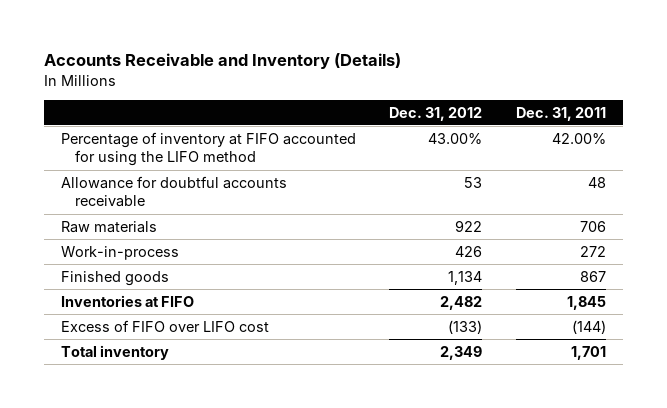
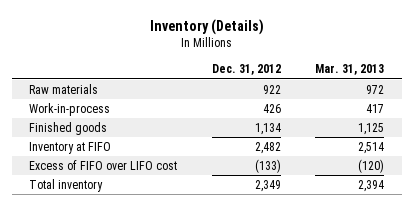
[44,53,402,70] Accounts Receivable and Inventory (Details) -> [149,18,264,35] Inventory (Details)
[515,106,606,121] Dec. 31, 2011 -> none
none -> [315,64,385,76] Mar. 31, 2013
[60,131,356,167] Percentage of inventory at FIFO accounted for using the LIFO method -> none
[60,175,287,208] Allowance for doubtful accounts receivable -> none
[60,294,194,307] Inventories at FIFO -> [29,142,112,155] Inventory at FIFO

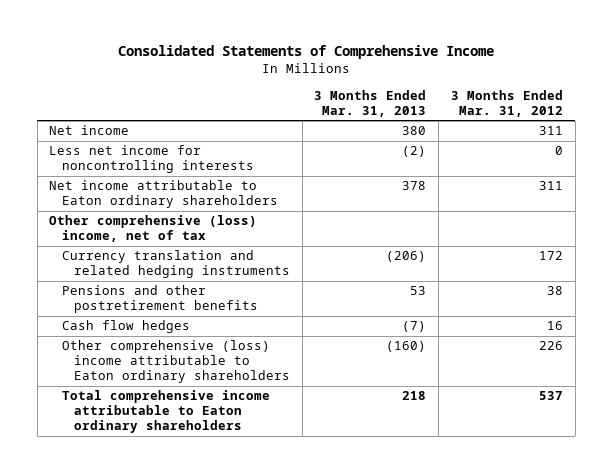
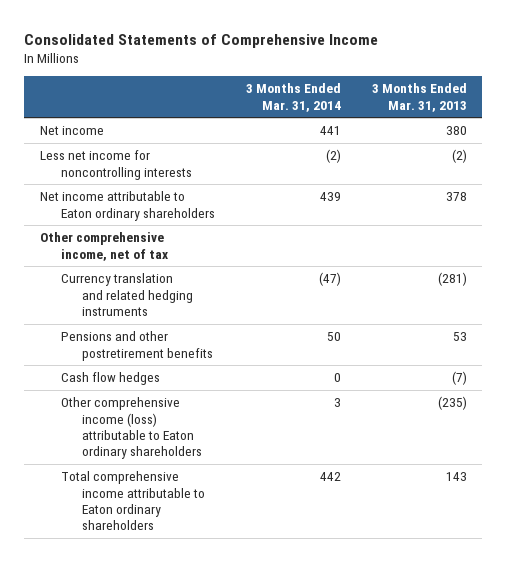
[450,89,563,117] 3 Months Ended Mar. 31, 2012 -> none
none -> [245,83,341,112] 3 Months Ended Mar. 31, 2014
[49,215,258,243] Other comprehensive (loss) income, net of tax -> [39,232,168,261] Other comprehensive income, net of tax
[386,251,427,263] (206) -> [437,272,467,287] (281)
[61,340,290,383] Other comprehensive (loss) income attributable to Eaton ordinary shareholders -> [60,397,203,460] Other comprehensive income (loss) attributable to Eaton ordinary shareholders
[386,341,427,353] (160) -> [437,396,467,411] (235)
[402,391,427,401] 218 -> [445,472,467,482] 143

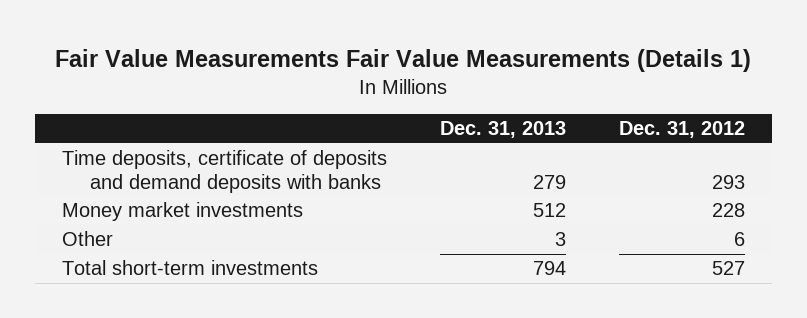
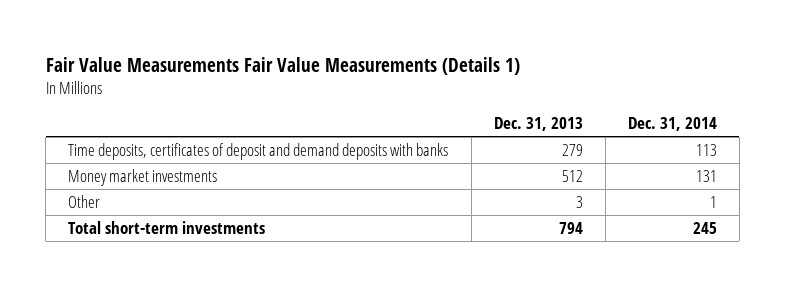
[619,121,746,139] Dec. 31, 2012 -> none
none -> [627,117,717,132] Dec. 31, 2014
[61,150,387,193] Time deposits, certificate of deposits and demand deposits with banks -> [68,142,449,160] Time deposits, certificates of deposit and demand deposits with banks

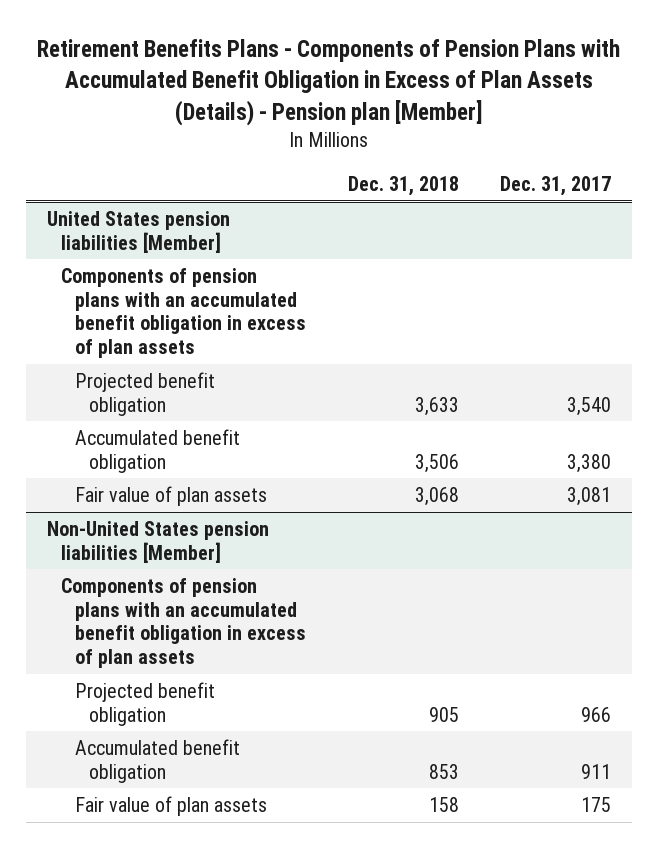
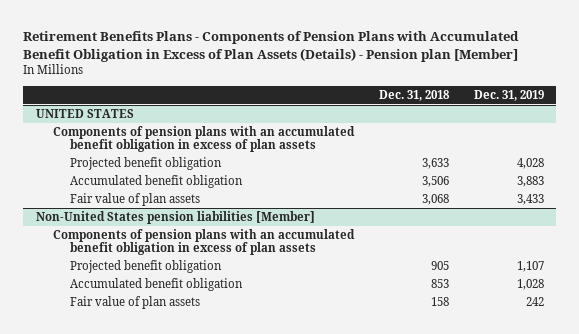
[500,175,612,196] Dec. 31, 2017 -> none
none -> [473,89,544,101] Dec. 31, 2019
[46,211,230,253] United States pension liabilities [Member] -> [35,108,134,118] UNITED STATES

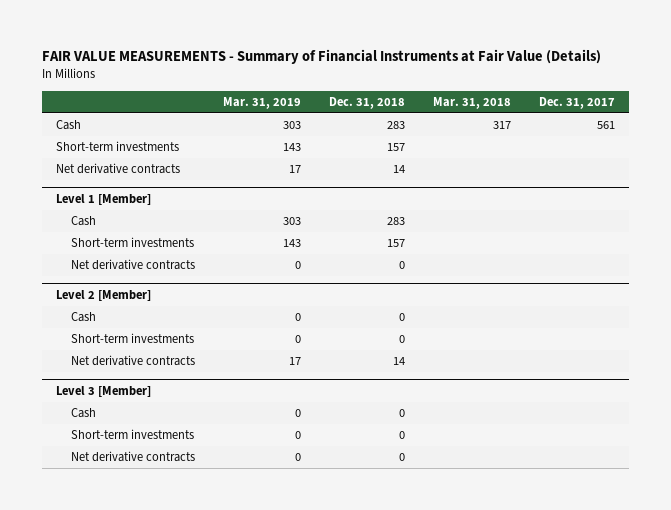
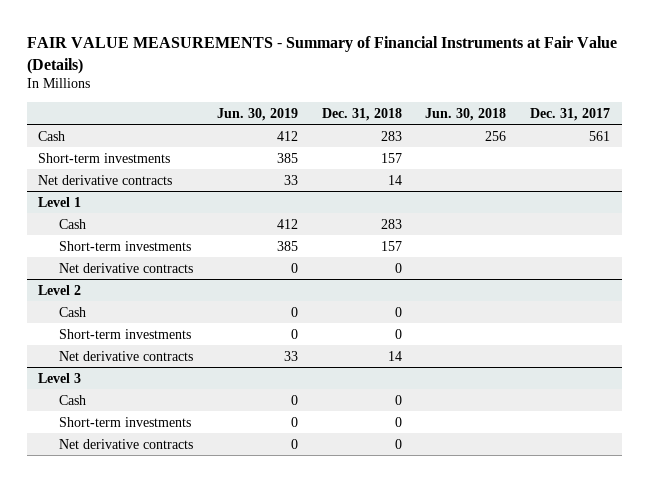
[222,96,301,109] Mar. 31, 2019 -> none
[432,96,511,109] Mar. 31, 2018 -> none
none -> [217,107,299,121] Jun. 30, 2019
none -> [425,107,507,121] Jun. 30, 2018
[55,194,151,206] Level 1 [Member] -> [38,196,82,207] Level 1
[55,290,151,302] Level 2 [Member] -> [38,284,82,295] Level 2
[55,386,151,398] Level 3 [Member] -> [38,372,82,383] Level 3

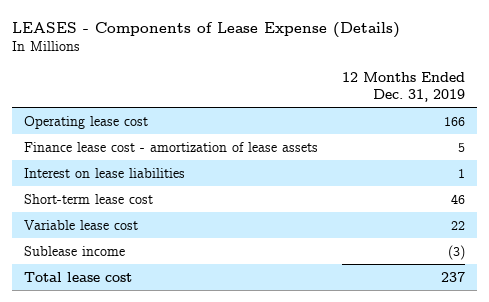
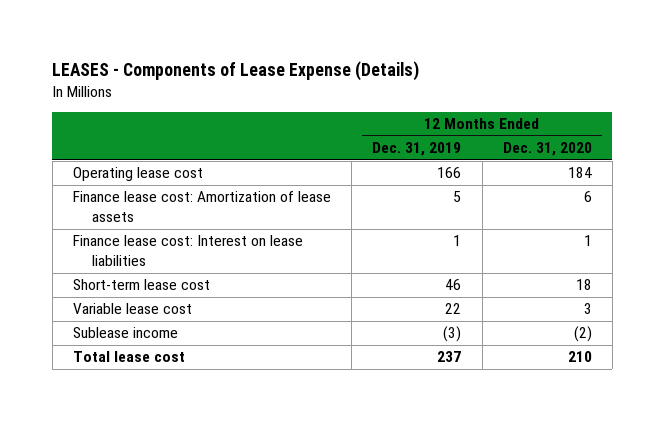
none -> [502,142,592,157] Dec. 31, 2020
[24,141,319,152] Finance lease cost - amortization of lease assets -> [73,191,332,223] Finance lease cost: Amortization of lease assets
[24,167,186,178] Interest on lease liabilities -> [73,235,304,267] Finance lease cost: Interest on lease liabilities

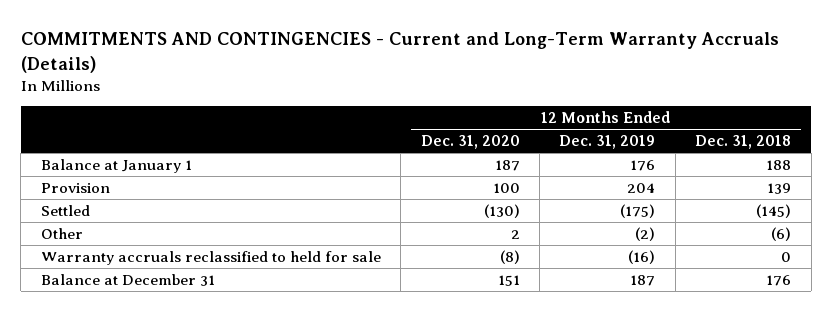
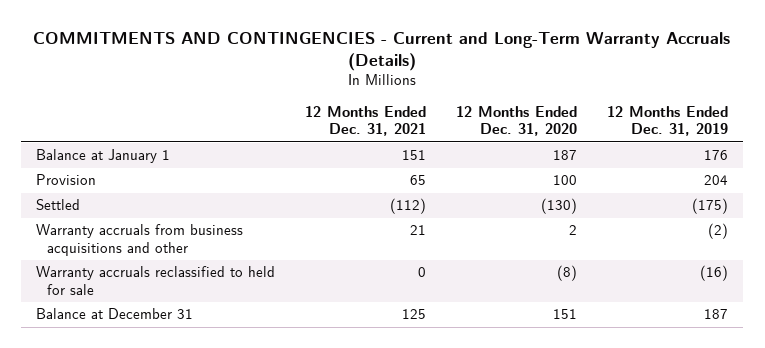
[695,135,792,150] Dec. 31, 2018 -> none
none -> [305,105,427,137] 12 Months Ended Dec. 31, 2021
[40,227,83,239] Other -> [36,224,244,256] Warranty accruals from business acquisitions and other

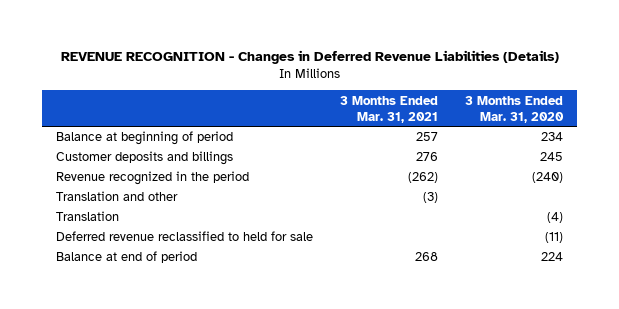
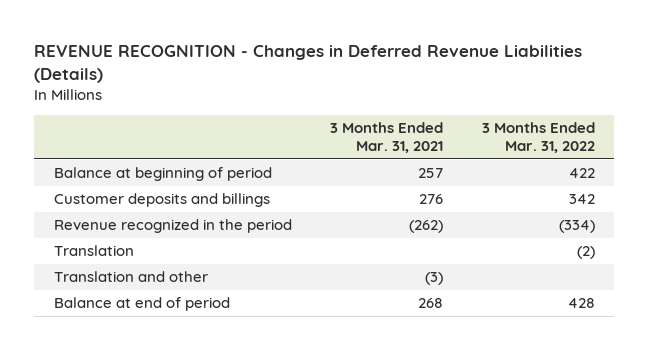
[465,95,565,123] 3 Months Ended Mar. 31, 2020 -> none
none -> [481,122,595,153] 3 Months Ended Mar. 31, 2022
[55,231,313,242] Deferred revenue reclassified to held for sale -> none
[55,191,178,202] Translation and other -> [53,271,208,283] Translation and other

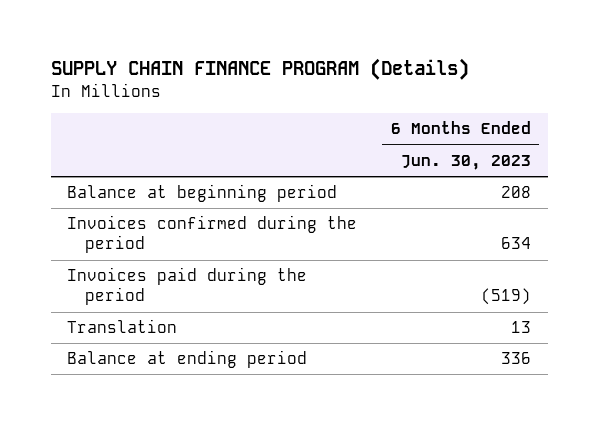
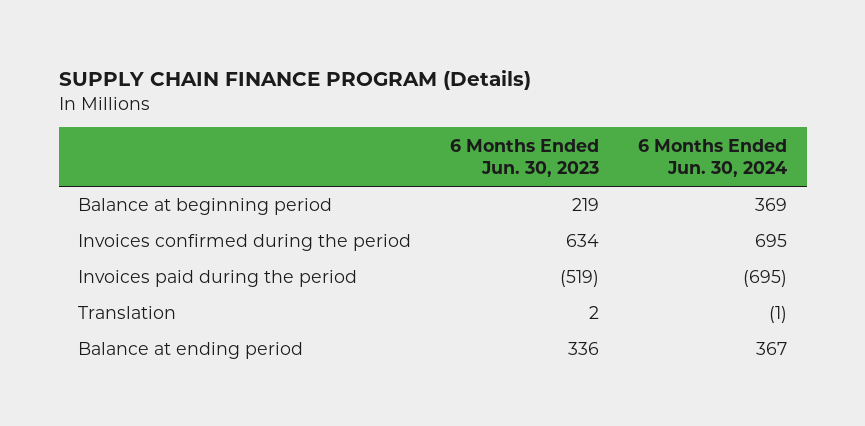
none -> [638,138,788,178] 6 Months Ended Jun. 30, 2024
[500,186,531,199] 208 -> [572,198,600,212] 219
[510,321,531,334] 13 -> [589,306,600,320] 2

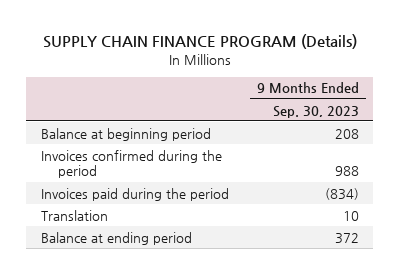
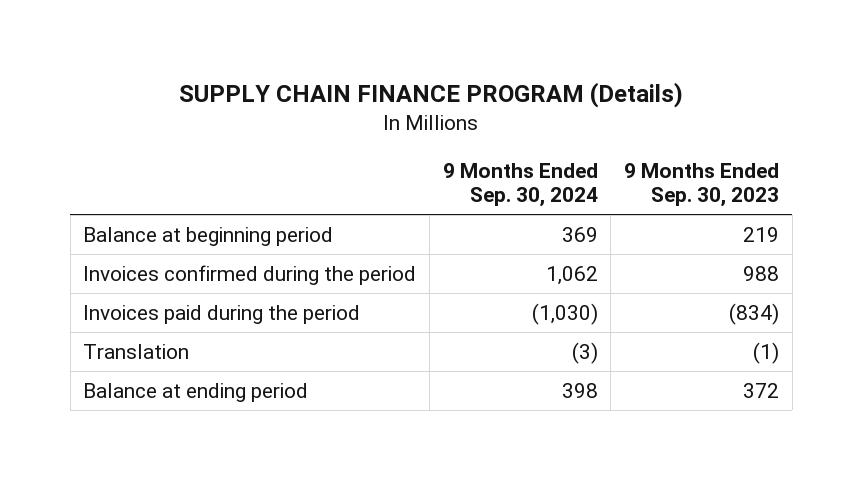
none -> [442,162,598,208] 9 Months Ended Sep. 30, 2024
[335,128,360,139] 208 -> [742,226,779,242] 219
[343,210,360,221] 10 -> [752,341,779,364] (1)

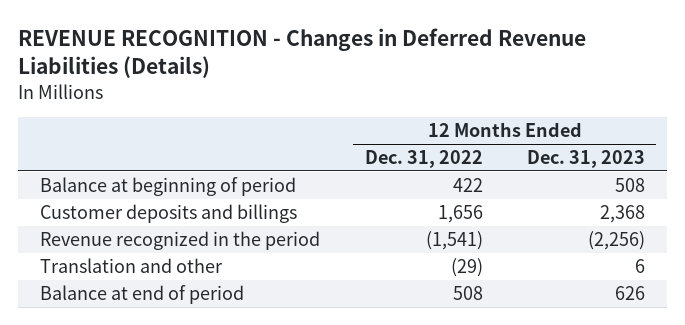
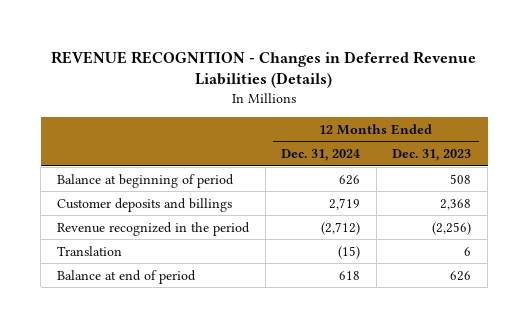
[364,150,483,169] Dec. 31, 2022 -> none
none -> [281,149,361,162] Dec. 31, 2024
[40,258,224,274] Translation and other -> [57,245,123,256] Translation

